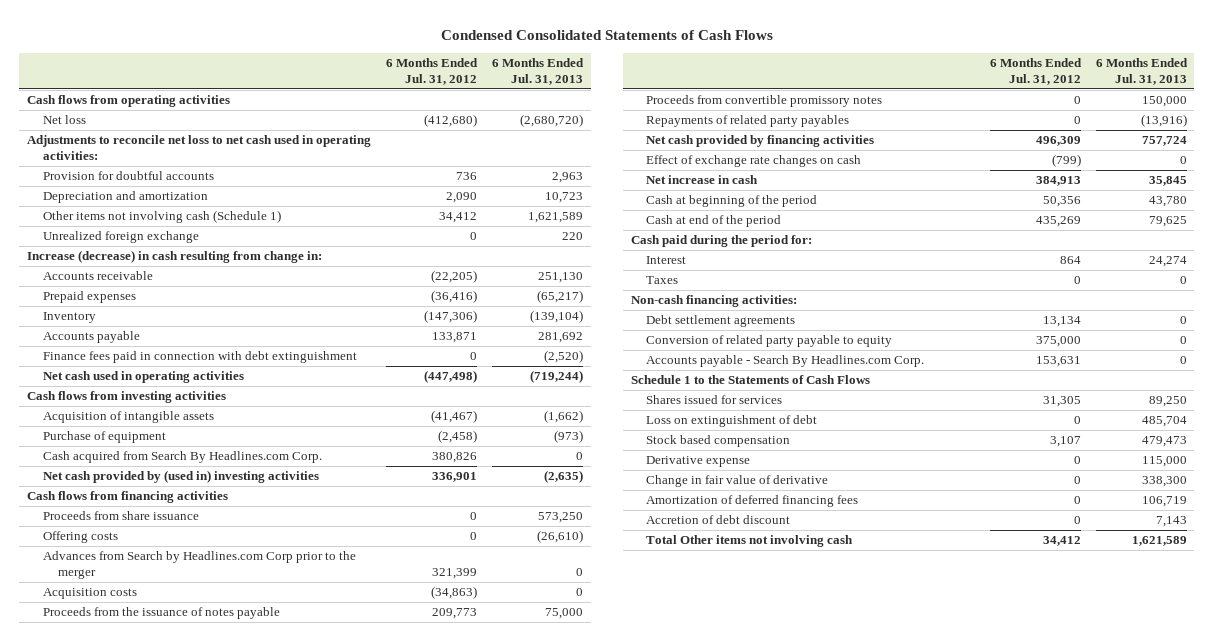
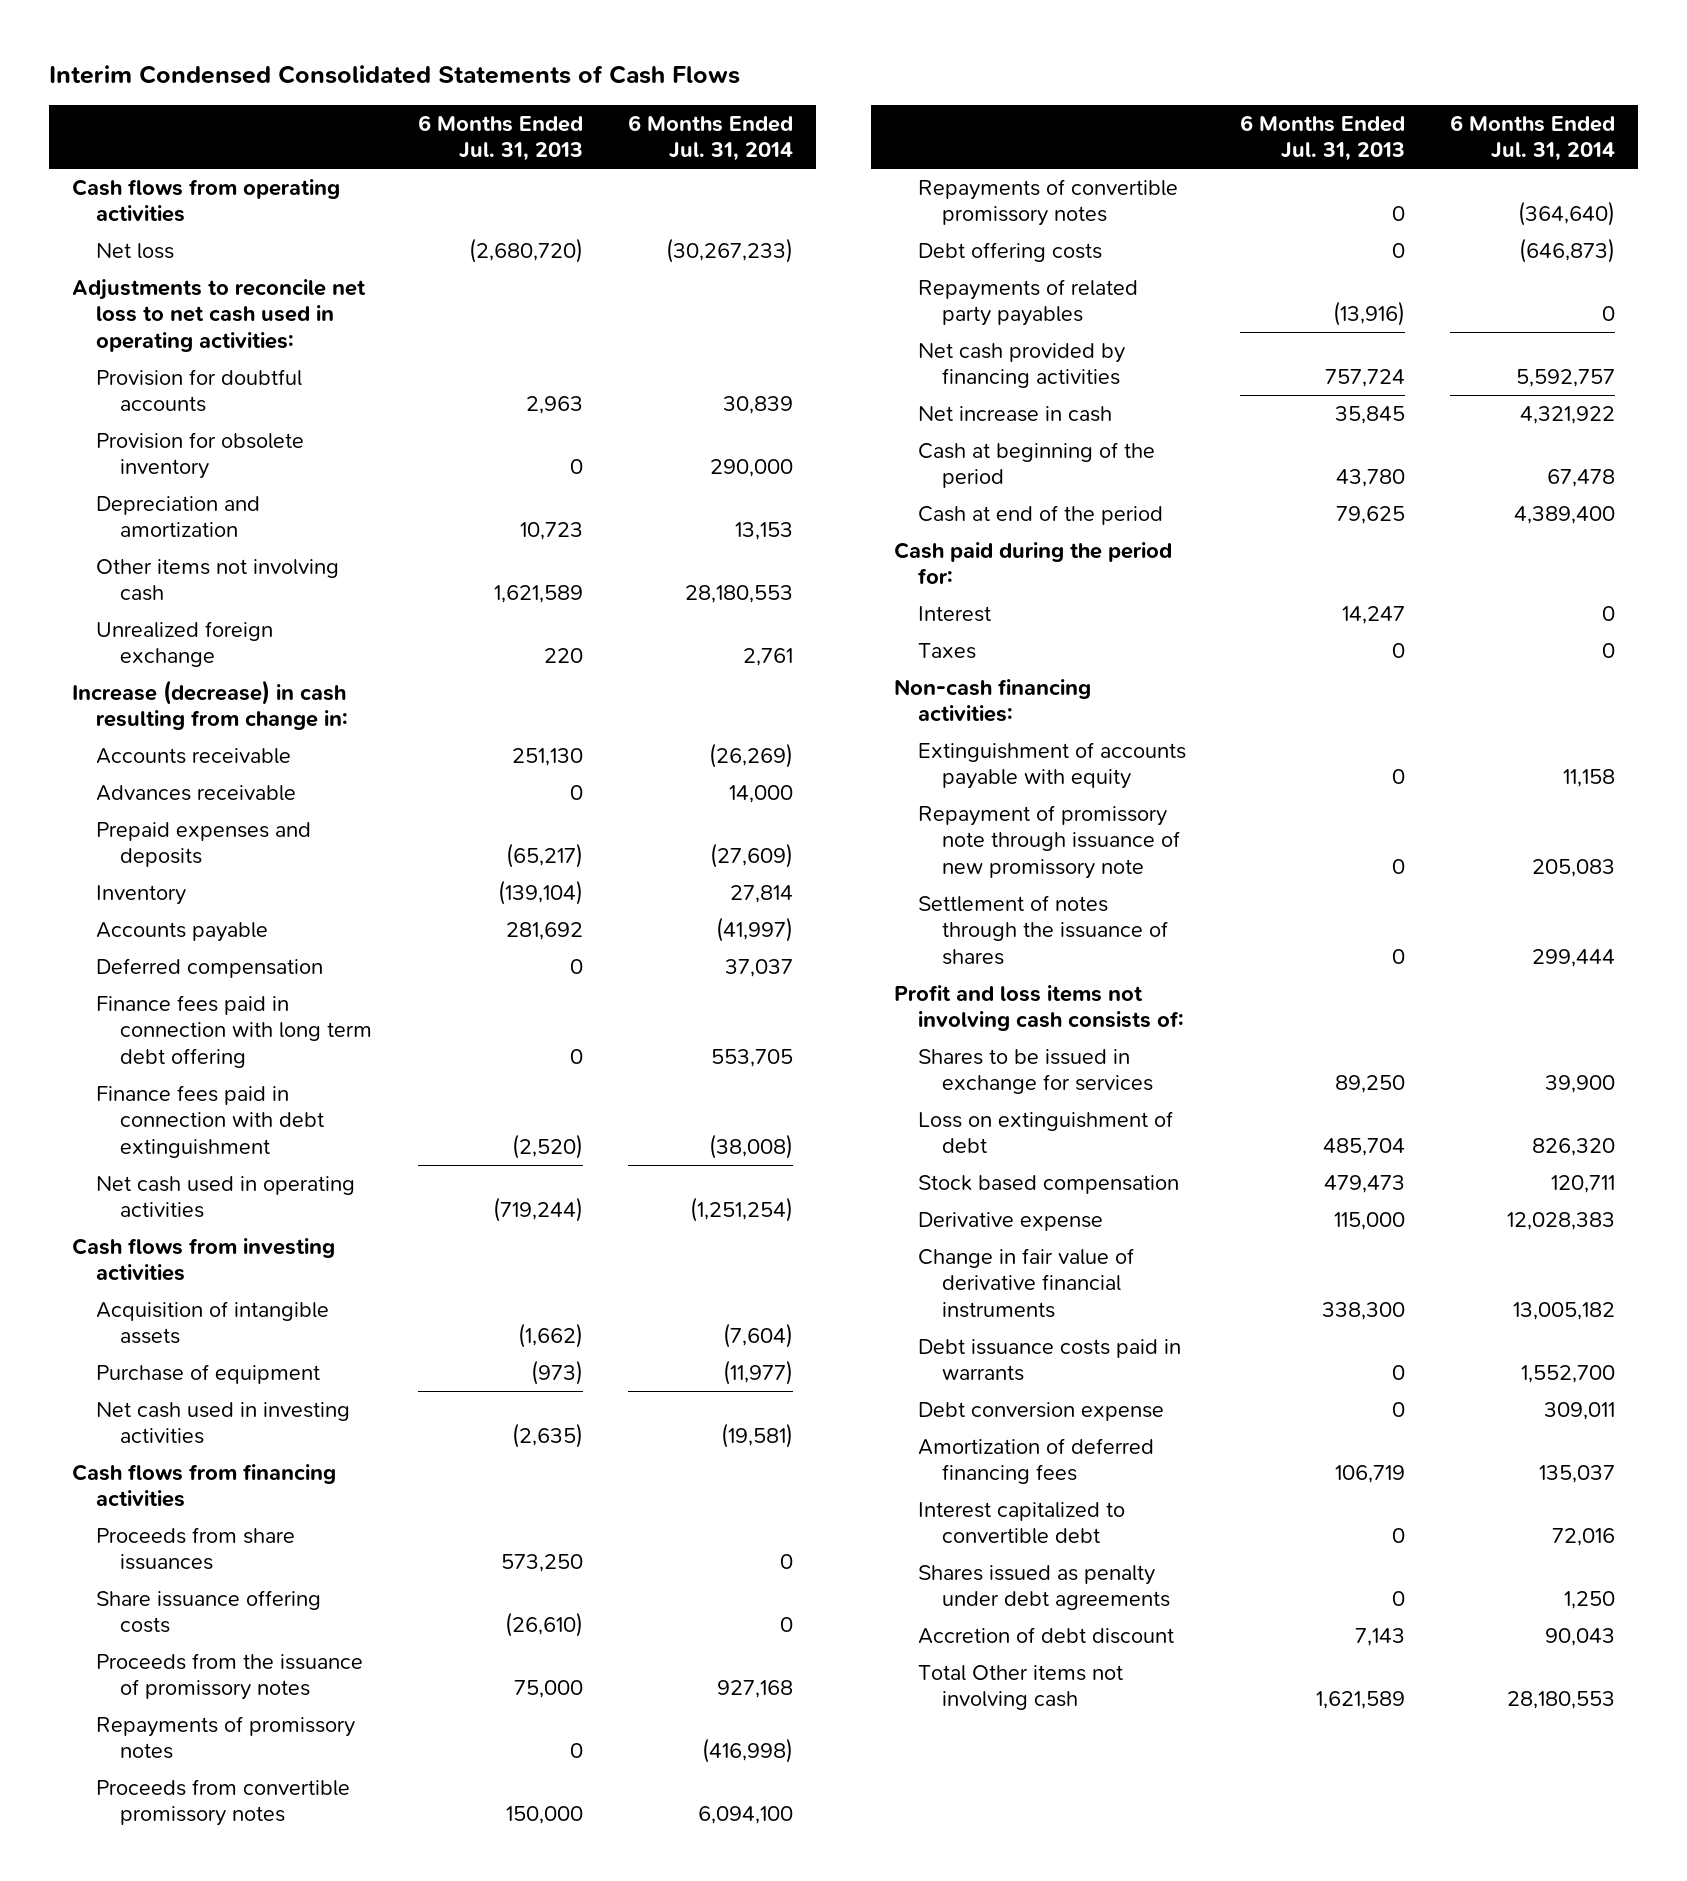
[440,29,773,40] Condensed Consolidated Statements of Cash Flows -> [49,65,741,85] Interim Condensed Consolidated Statements of Cash Flows
[386,58,479,85] 6 Months Ended Jul. 31, 2012 -> none
none -> [628,114,794,162] 6 Months Ended Jul. 31, 2014
none -> [95,431,304,480] Provision for obsolete inventory
[42,210,281,224] Other items not involving cash (Schedule 1) -> [95,558,339,602] Other items not involving cash
none -> [95,784,296,801] Advances receivable
[42,291,136,304] Prepaid expenses -> [95,821,311,868] Prepaid expenses and deposits
none -> [95,957,323,978] Deferred compensation
none -> [95,994,372,1069] Finance fees paid in connection with long term debt offering
[42,451,322,464] Cash acquired from Search By Headlines.com Corp. -> none
[42,470,319,484] Net cash provided by (used in) investing activities -> [95,1401,350,1445] Net cash used in investing activities
[42,551,356,580] Advances from Search by Headlines.com Corp prior to the merger -> none
[42,588,137,600] Acquisition costs -> none
[42,511,199,521] Proceeds from share issuance -> [95,1526,295,1571] Proceeds from share issuances
[42,531,118,544] Offering costs -> [95,1589,321,1634] Share issuance offering costs
[42,607,280,620] Proceeds from the issuance of notes payable -> [95,1652,363,1701] Proceeds from the issuance of promissory notes
none -> [95,1715,355,1760] Repayments of promissory notes
none -> [917,178,1178,227] Repayments of convertible promissory notes
none -> [917,241,1102,262] Debt offering costs
[646,155,862,168] Effect of exchange rate changes on cash -> none
[1148,256,1187,268] 24,274 -> [1341,605,1405,624] 14,247
[646,315,796,328] Debt settlement agreements -> none
[646,335,893,348] Conversion of related party payable to equity -> none
[646,355,925,368] Accounts payable - Search By Headlines.com Corp. -> none
[630,375,870,385] Schedule 1 to the Statements of Cash Flows -> none
none -> [917,741,1186,790] Extinguishment of accounts payable with equity
none -> [917,804,1180,880] Repayment of promissory note through issuance of new promissory note
none -> [917,894,1168,966] Settlement of notes through the issuance of shares
none -> [893,984,1184,1032] Profit and loss items not involving cash consists of:
[646,395,783,405] Shares issued for services -> [917,1048,1153,1095] Shares to be issued in exchange for services
[646,475,829,488] Change in fair value of derivative -> [917,1247,1134,1319] Change in fair value of derivative financial instruments
none -> [917,1338,1181,1382] Debt issuance costs paid in warrants
none -> [917,1401,1164,1421] Debt conversion expense
none -> [917,1501,1125,1545] Interest capitalized to convertible debt
none -> [917,1564,1170,1611] Shares issued as penalty under debt agreements

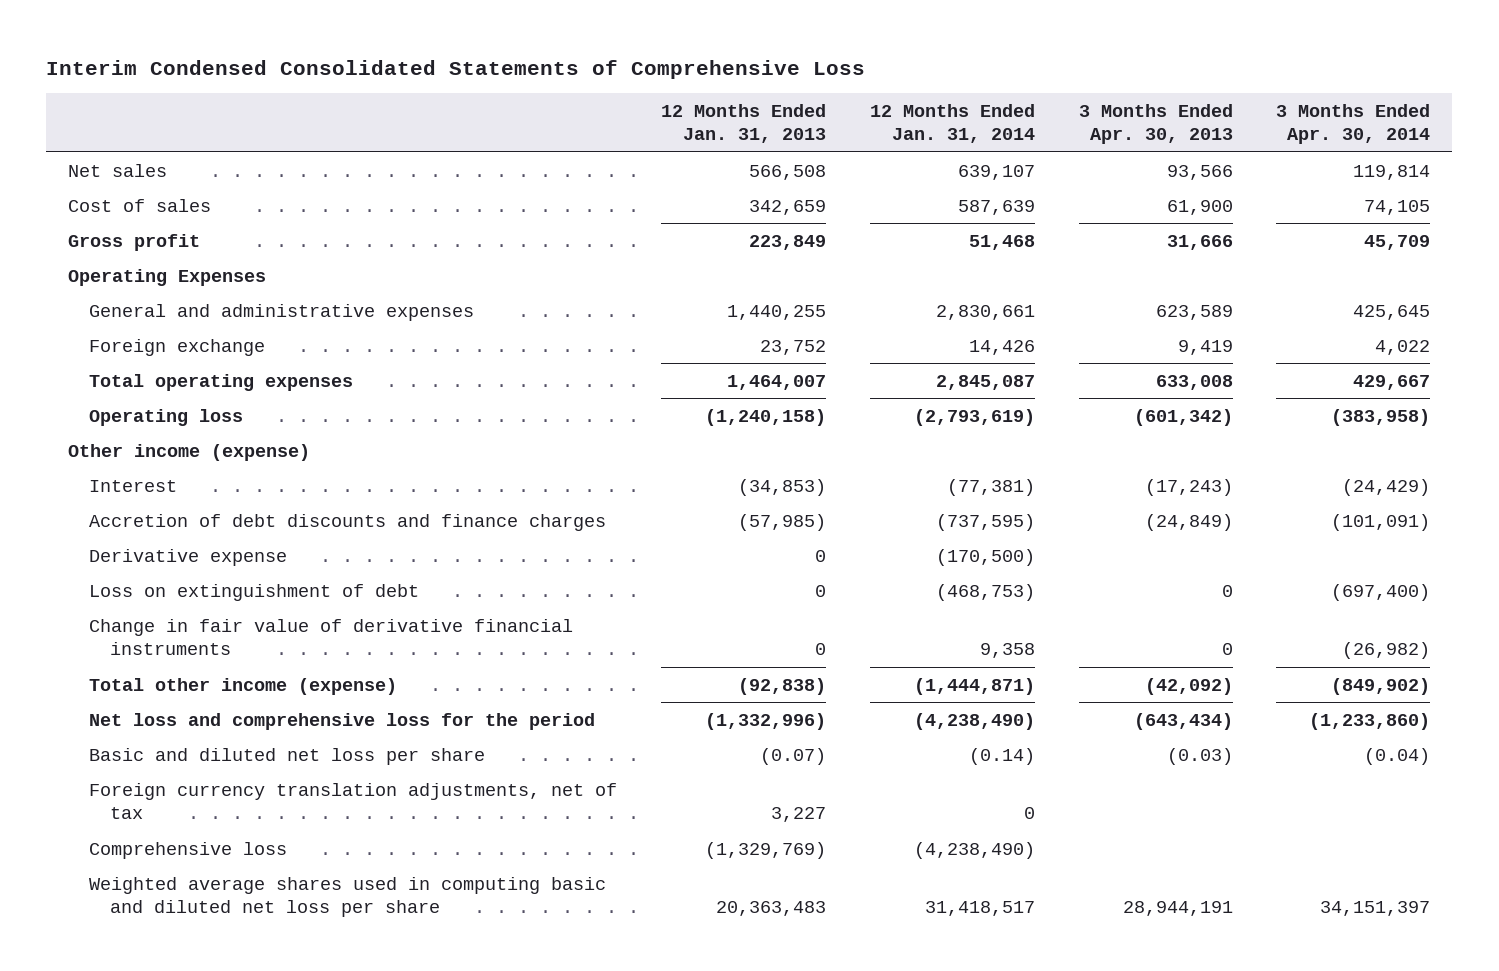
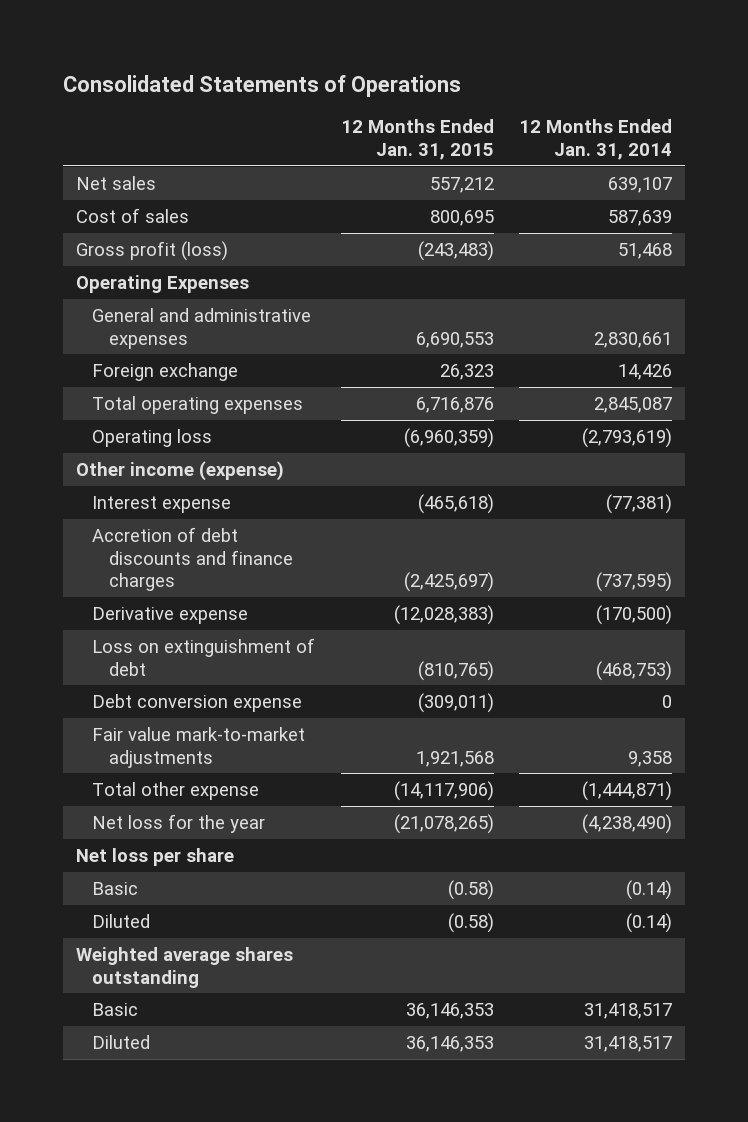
[46,59,866,79] Interim Condensed Consolidated Statements of Comprehensive Loss -> [62,74,461,97] Consolidated Statements of Operations
[660,103,826,144] 12 Months Ended Jan. 31, 2013 -> none
[1078,103,1233,145] 3 Months Ended Apr. 30, 2013 -> none
[1276,103,1431,145] 3 Months Ended Apr. 30, 2014 -> none
none -> [340,119,494,161] 12 Months Ended Jan. 31, 2015
[68,233,201,251] Gross profit -> [75,240,228,261] Gross profit (loss)
[89,479,178,492] Interest -> [92,495,232,513] Interest expense
[89,782,618,819] Foreign currency translation adjustments, net of tax -> none
[89,841,288,859] Comprehensive loss -> none
none -> [92,693,303,712] Debt conversion expense
[89,618,574,655] Change in fair value of derivative financial instruments -> [92,726,306,768] Fair value mark-to-market adjustments
[89,677,398,695] Total other income (expense) -> [92,781,260,800] Total other expense
[89,712,596,730] Net loss and comprehensive loss for the period -> [92,813,266,833] Net loss for the year
none -> [75,847,234,866] Net loss per share
none -> [92,881,139,895] Basic
[89,747,486,765] Basic and diluted net loss per share -> [92,913,151,928] Diluted
none -> [75,946,293,988] Weighted average shares outstanding
none -> [92,1002,139,1016] Basic
[89,876,607,917] Weighted average shares used in computing basic and diluted net loss per share -> [92,1034,151,1049] Diluted

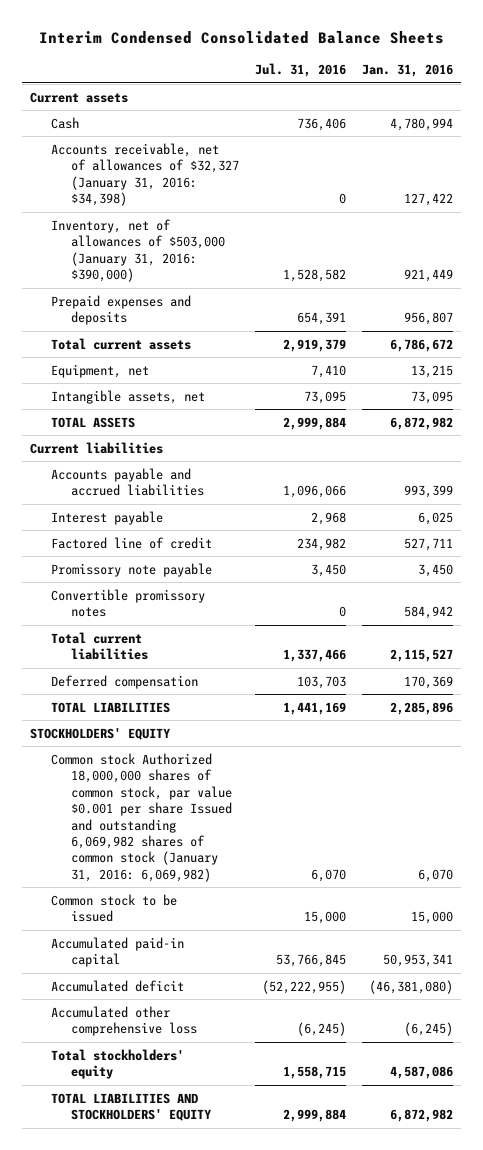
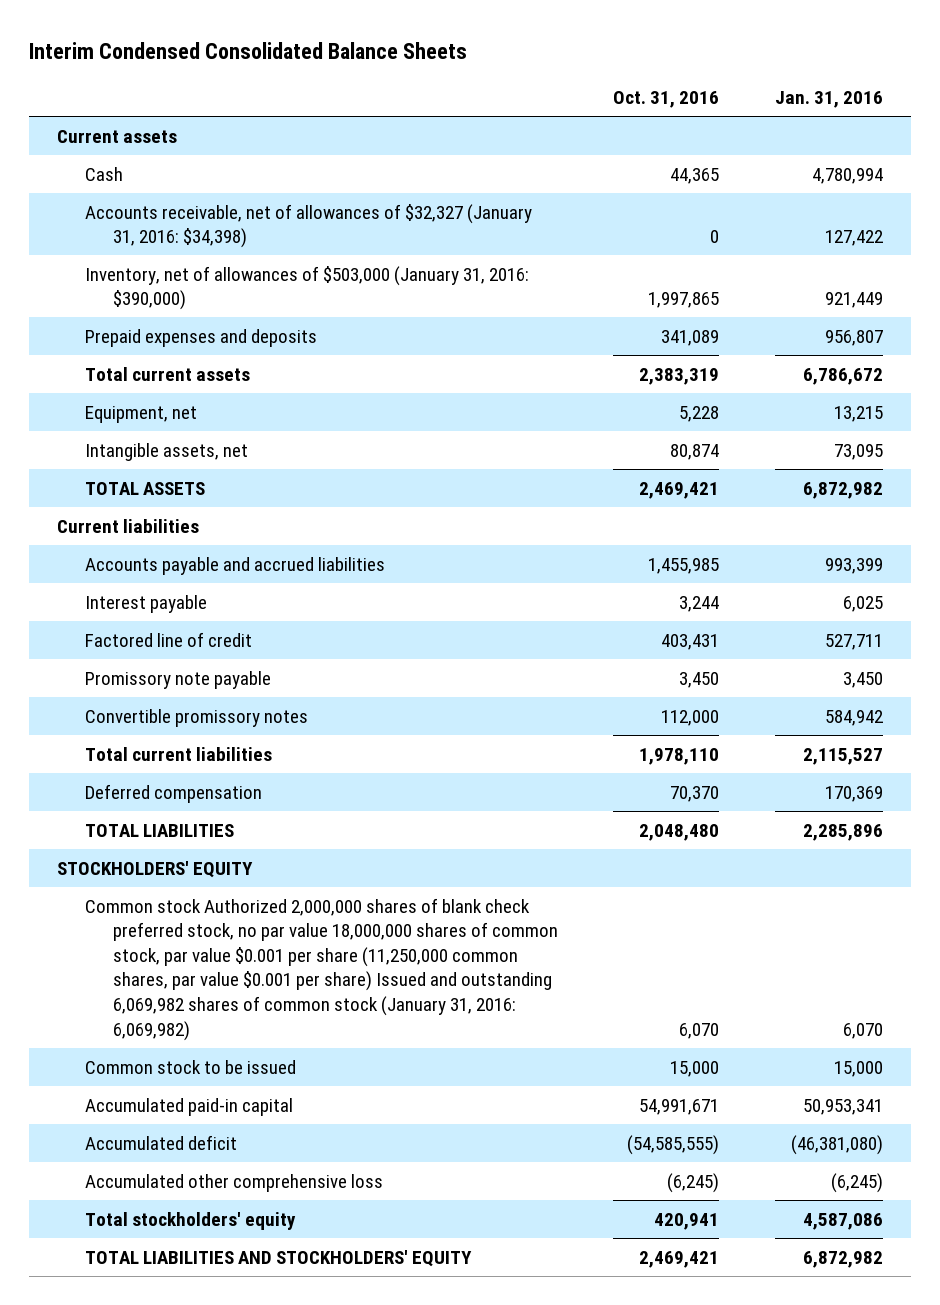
[254,62,346,77] Jul. 31, 2016 -> none
none -> [613,91,720,109] Oct. 31, 2016
[50,752,232,882] Common stock Authorized 18,000,000 shares of common stock, par value $0.001 per share Issued and outstanding 6,069,982 shares of common stock (January 31, 2016: 6,069,982) -> [85,897,558,1041] Common stock Authorized 2,000,000 shares of blank check preferred stock, no par value 18,000,000 shares of common stock, par value $0.001 per share (11,250,000 common shares, par value $0.001 per share) Issued and outstanding 6,069,982 shares of common stock (January 31, 2016: 6,069,982)

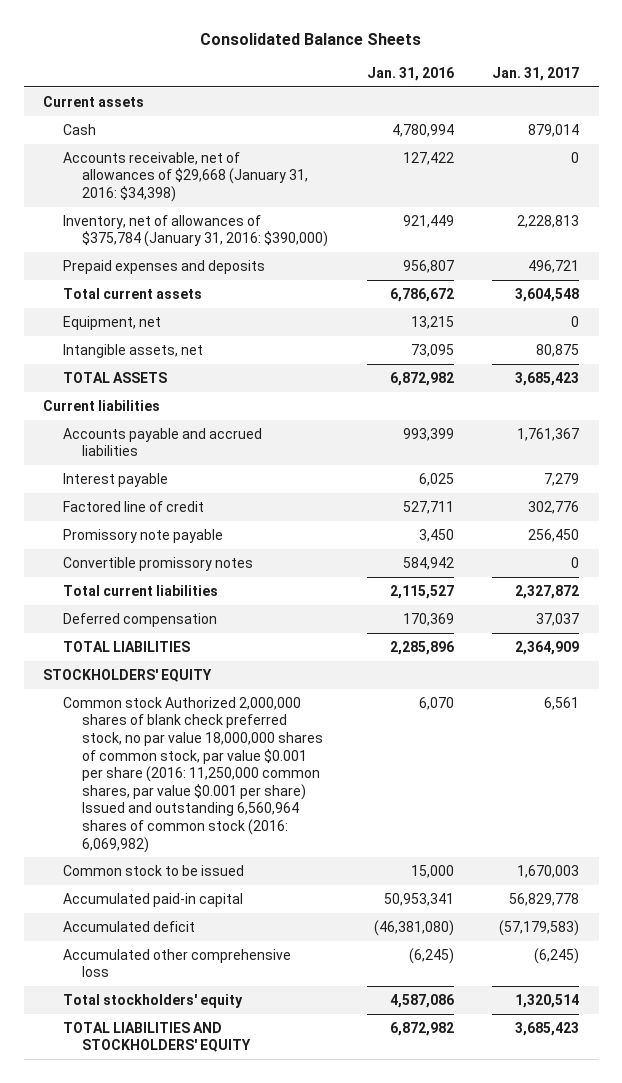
[29,42,468,60] Interim Condensed Consolidated Balance Sheets -> [200,33,422,46] Consolidated Balance Sheets
[613,91,720,109] Oct. 31, 2016 -> none
none -> [492,67,580,82] Jan. 31, 2017
[85,203,533,249] Accounts receivable, net of allowances of $32,327 (January 31, 2016: $34,398) -> [62,151,309,202] Accounts receivable, net of allowances of $29,668 (January 31, 2016: $34,398)
[85,265,530,311] Inventory, net of allowances of $503,000 (January 31, 2016: $390,000) -> [62,214,329,248] Inventory, net of allowances of $375,784 (January 31, 2016: $390,000)
[85,897,558,1041] Common stock Authorized 2,000,000 shares of blank check preferred stock, no par value 18,000,000 shares of common stock, par value $0.001 per share (11,250,000 common shares, par value $0.001 per share) Issued and outstanding 6,069,982 shares of common stock (January 31, 2016: 6,069,982) -> [62,696,324,853] Common stock Authorized 2,000,000 shares of blank check preferred stock, no par value 18,000,000 shares of common stock, par value $0.001 per share (2016: 11,250,000 common shares, par value $0.001 per share) Issued and outstanding 6,560,964 shares of common stock (2016: 6,069,982)

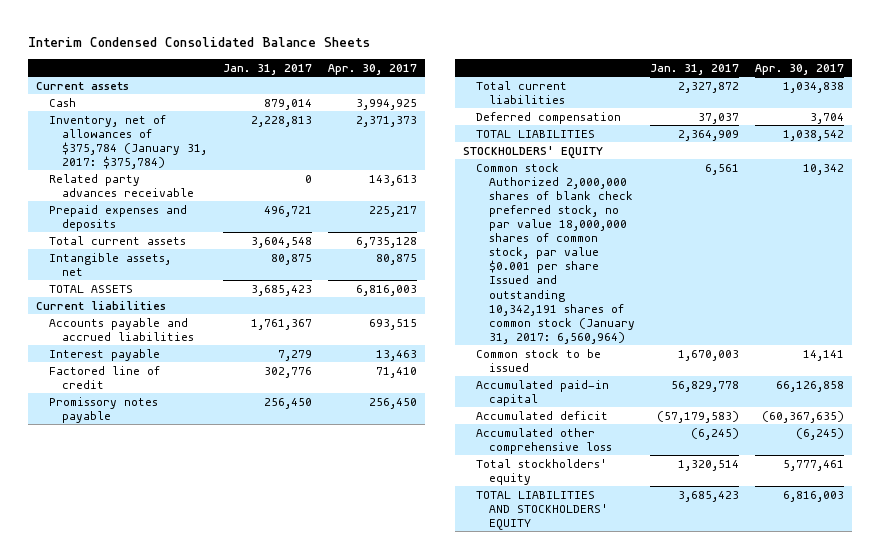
[200,33,422,46] Consolidated Balance Sheets -> [27,36,370,47] Interim Condensed Consolidated Balance Sheets
[366,67,454,82] Jan. 31, 2016 -> none
none -> [327,63,417,75] Apr. 30, 2017
[62,151,309,202] Accounts receivable, net of allowances of $29,668 (January 31, 2016: $34,398) -> none
[62,214,329,248] Inventory, net of allowances of $375,784 (January 31, 2016: $390,000) -> [48,114,207,170] Inventory, net of allowances of $375,784 (January 31, 2017: $375,784)
none -> [48,173,194,197] Related party advances receivable
[62,315,161,330] Equipment, net -> none
[62,556,253,571] Convertible promissory notes -> none
[62,528,223,543] Promissory note payable -> [48,396,158,423] Promissory notes payable
[62,696,324,853] Common stock Authorized 2,000,000 shares of blank check preferred stock, no par value 18,000,000 shares of common stock, par value $0.001 per share (2016: 11,250,000 common shares, par value $0.001 per share) Issued and outstanding 6,560,964 shares of common stock (2016: 6,069,982) -> [475,162,635,344] Common stock Authorized 2,000,000 shares of blank check preferred stock, no par value 18,000,000 shares of common stock, par value $0.001 per share Issued and outstanding 10,342,191 shares of common stock (January 31, 2017: 6,560,964)

